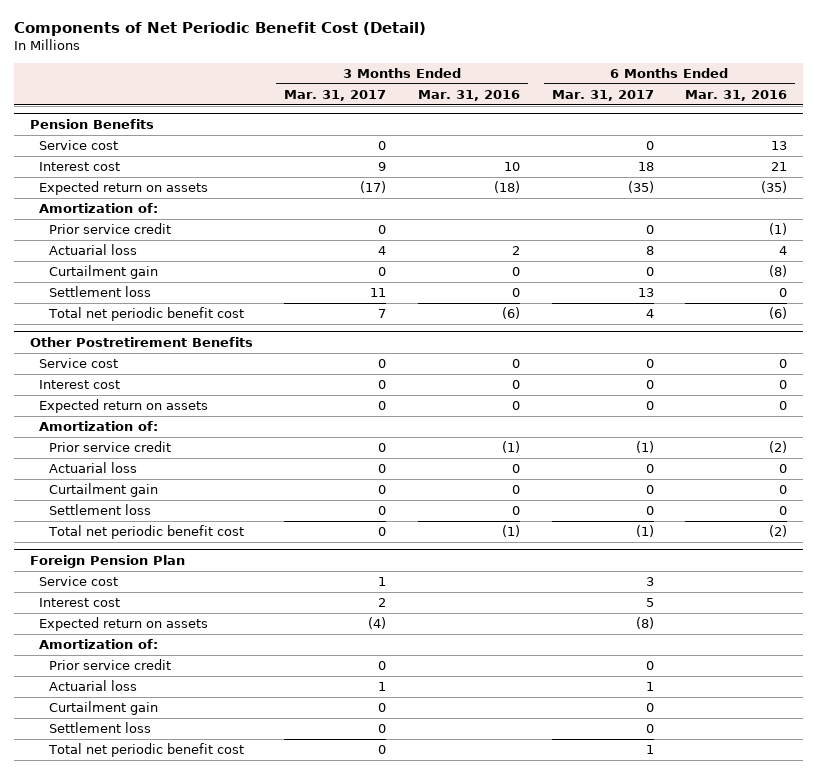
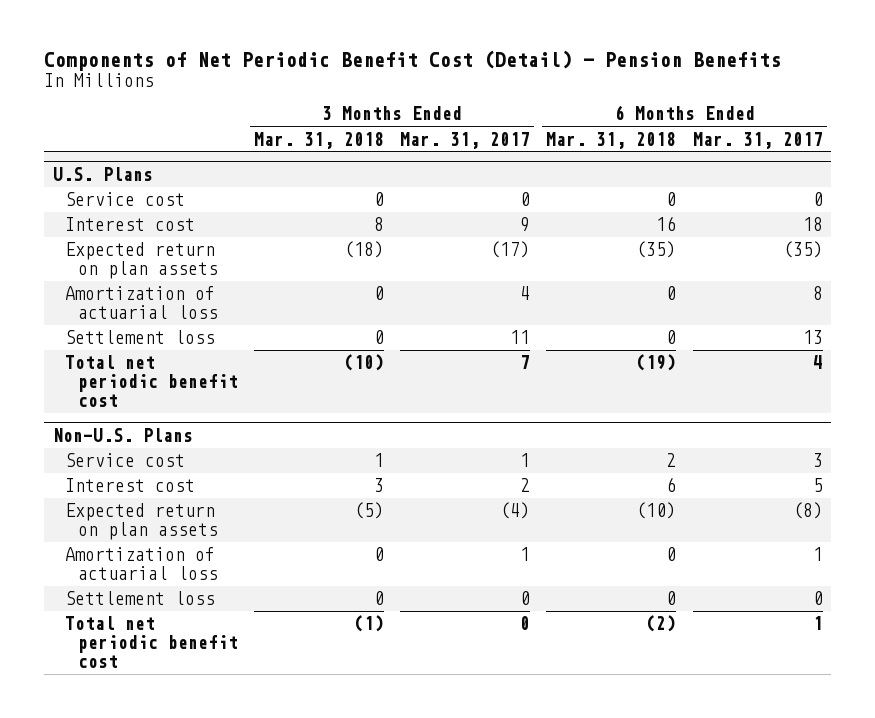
[13,22,426,37] Components of Net Periodic Benefit Cost (Detail) -> [44,50,782,72] Components of Net Periodic Benefit Cost (Detail) - Pension Benefits
[417,89,520,101] Mar. 31, 2016 -> none
[685,89,788,101] Mar. 31, 2016 -> none
none -> [254,131,385,149] Mar. 31, 2018
none -> [546,131,677,149] Mar. 31, 2018
[29,118,154,129] Pension Benefits -> none
none -> [52,166,153,181] U.S. Plans
[39,203,159,214] Amortization of: -> none
[48,223,171,235] Prior service credit -> none
[48,265,158,280] Curtailment gain -> none
[39,181,209,196] Expected return on assets -> [65,242,218,280] Expected return on plan assets
[48,244,137,256] Actuarial loss -> [65,286,218,320] Amortization of actuarial loss
[29,336,253,347] Other Postretirement Benefits -> none
[39,358,119,369] Service cost -> none
[39,380,121,390] Interest cost -> none
[39,399,209,414] Expected return on assets -> none
[39,421,159,432] Amortization of: -> none
[48,441,171,453] Prior service credit -> none
[48,462,137,474] Actuarial loss -> none
[48,483,158,498] Curtailment gain -> none
[48,504,151,516] Settlement loss -> none
[47,525,244,540] Total net periodic benefit cost -> none
[29,554,185,568] Foreign Pension Plan -> none
none -> [52,427,193,442] Non-U.S. Plans
[39,639,159,650] Amortization of: -> none
[48,659,171,671] Prior service credit -> none
[48,701,158,716] Curtailment gain -> none
[39,617,209,632] Expected return on assets -> [65,503,218,541] Expected return on plan assets
[48,680,137,692] Actuarial loss -> [65,547,218,581] Amortization of actuarial loss

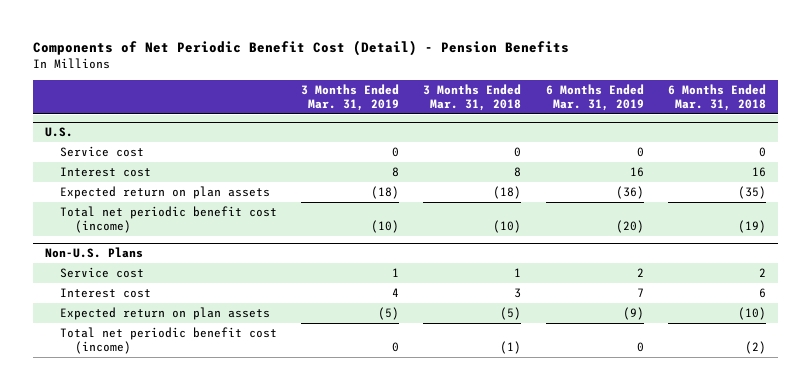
[400,131,531,149] Mar. 31, 2017 -> none
[692,131,823,149] Mar. 31, 2017 -> none
none -> [301,83,400,111] 3 Months Ended Mar. 31, 2019
none -> [545,83,644,111] 6 Months Ended Mar. 31, 2019
[52,166,153,181] U.S. Plans -> [45,127,74,138] U.S.
[65,286,218,320] Amortization of actuarial loss -> none
[65,330,216,345] Settlement loss -> none
[65,355,238,407] Total net periodic benefit cost -> [60,206,278,234] Total net periodic benefit cost (income)
[65,547,218,581] Amortization of actuarial loss -> none
[65,591,216,606] Settlement loss -> none
[65,616,238,668] Total net periodic benefit cost -> [60,327,278,355] Total net periodic benefit cost (income)

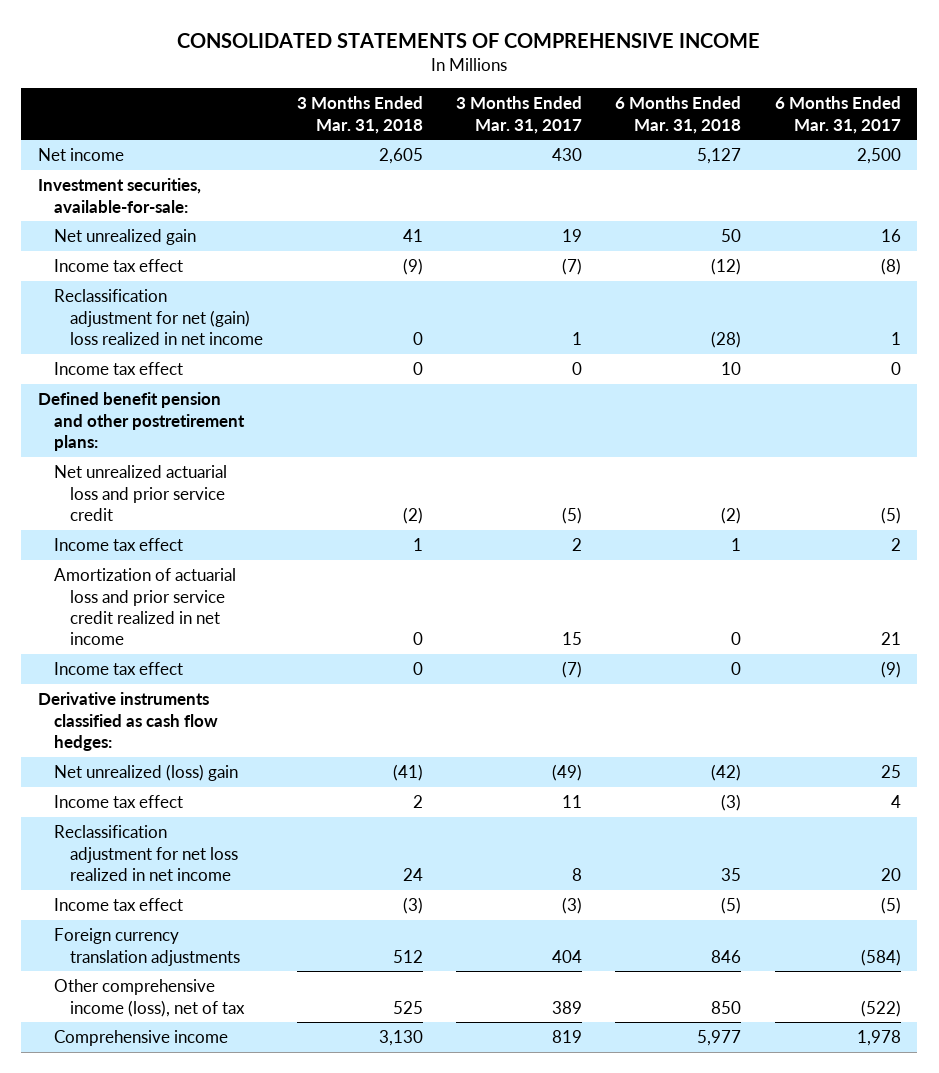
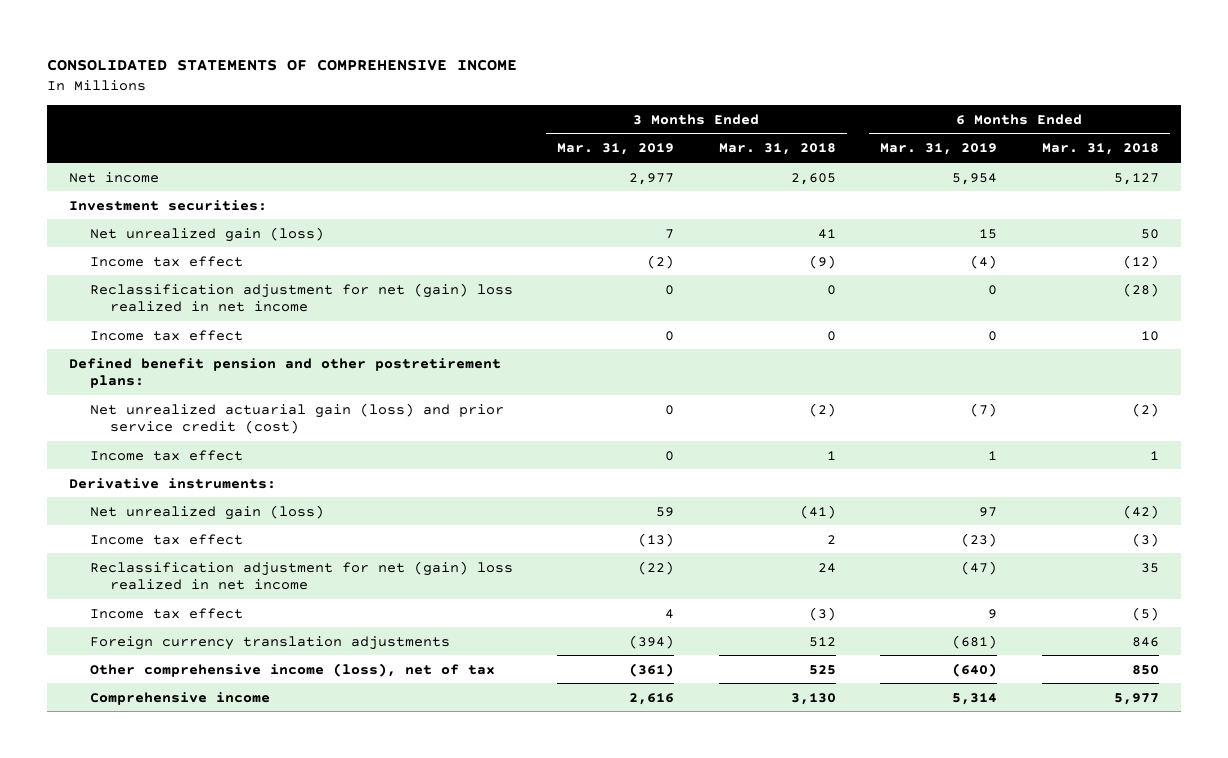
[456,96,583,134] 3 Months Ended Mar. 31, 2017 -> none
[774,96,901,134] 6 Months Ended Mar. 31, 2017 -> none
none -> [557,143,675,156] Mar. 31, 2019
none -> [880,143,998,156] Mar. 31, 2019
[38,178,202,213] Investment securities, available-for-sale: -> [69,199,268,211] Investment securities:
[54,229,197,246] Net unrealized gain -> [89,226,324,242] Net unrealized gain (loss)
[54,465,228,522] Net unrealized actuarial loss and prior service credit -> [89,402,504,434] Net unrealized actuarial gain (loss) and prior service credit (cost)
[54,568,237,646] Amortization of actuarial loss and prior service credit realized in net income -> none
[54,662,184,676] Income tax effect -> none
[38,692,219,752] Derivative instruments classified as cash flow hedges: -> [69,477,277,489] Derivative instruments:
[54,764,239,782] Net unrealized (loss) gain -> [89,504,324,520] Net unrealized gain (loss)
[54,825,239,882] Reclassification adjustment for net loss realized in net income -> [89,560,513,590] Reclassification adjustment for net (gain) loss realized in net income

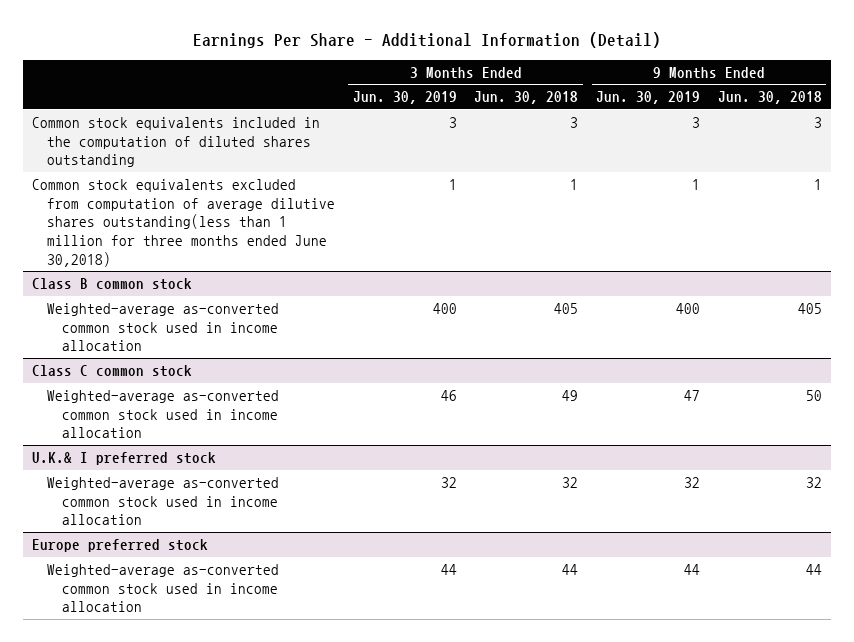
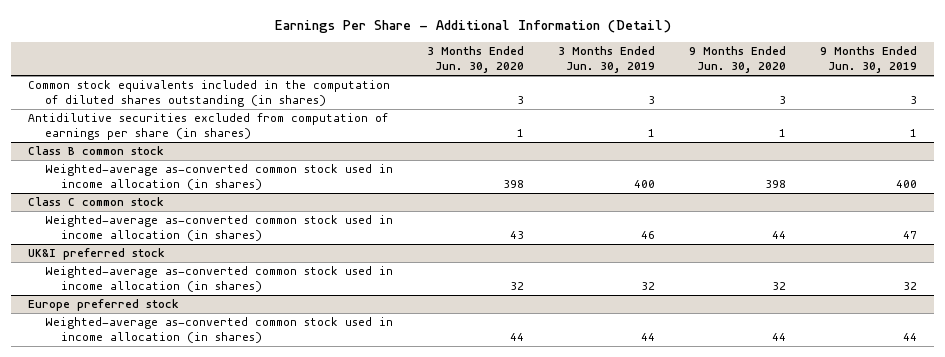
[474,91,579,105] Jun. 30, 2018 -> none
[717,91,822,105] Jun. 30, 2018 -> none
none -> [426,46,524,74] 3 Months Ended Jun. 30, 2020
none -> [689,46,787,74] 9 Months Ended Jun. 30, 2020
[31,116,320,168] Common stock equivalents included in the computation of diluted shares outstanding -> [28,80,391,108] Common stock equivalents included in the computation of diluted shares outstanding (in shares)
[31,178,335,267] Common stock equivalents excluded from computation of average dilutive shares outstanding(less than 1 million for three months ended June 30,2018) -> [28,113,389,141] Antidilutive securities excluded from computation of earnings per share (in shares)
[46,302,279,352] Weighted-average as-converted common stock used in income allocation -> [44,164,393,191] Weighted-average as-converted common stock used in income allocation (in shares)
[46,389,279,439] Weighted-average as-converted common stock used in income allocation -> [44,215,393,242] Weighted-average as-converted common stock used in income allocation (in shares)
[31,451,216,465] U.K.& I preferred stock -> [28,248,166,261] UK&I preferred stock
[46,476,279,526] Weighted-average as-converted common stock used in income allocation -> [44,266,393,293] Weighted-average as-converted common stock used in income allocation (in shares)
[46,563,279,613] Weighted-average as-converted common stock used in income allocation -> [44,317,393,344] Weighted-average as-converted common stock used in income allocation (in shares)

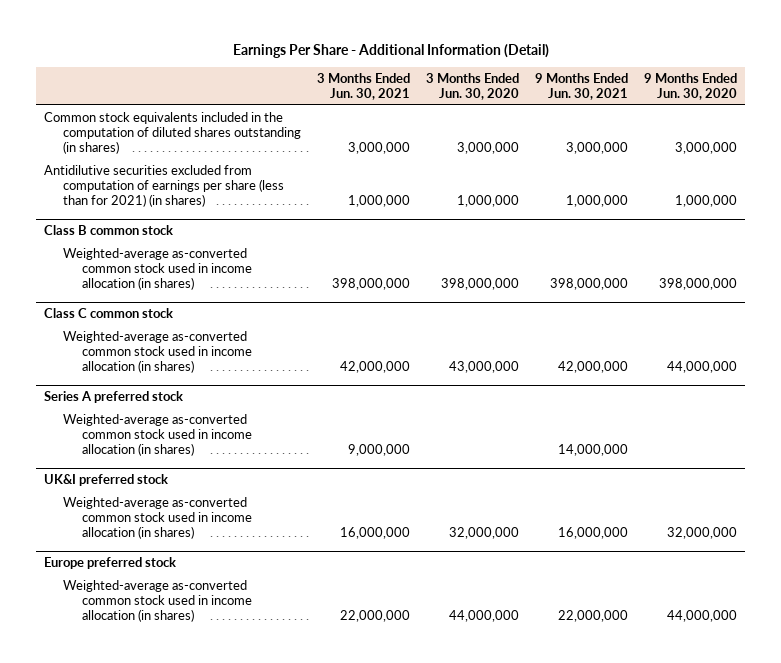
[558,46,656,74] 3 Months Ended Jun. 30, 2019 -> none
[820,46,918,74] 9 Months Ended Jun. 30, 2019 -> none
none -> [317,72,411,101] 3 Months Ended Jun. 30, 2021
none -> [535,72,629,101] 9 Months Ended Jun. 30, 2021
[516,96,524,105] 3 -> [457,142,520,155] 3,000,000
[779,96,787,105] 3 -> [675,142,738,155] 3,000,000
[28,113,389,141] Antidilutive securities excluded from computation of earnings per share (in shares) -> [43,164,285,208] Antidilutive securities excluded from computation of earnings per share (less than for 2021) (in shares)
[516,129,524,138] 1 -> [457,195,520,208] 1,000,000
[779,129,787,138] 1 -> [675,195,738,208] 1,000,000
[502,180,524,189] 398 -> [441,278,520,291] 398,000,000
[765,180,787,189] 398 -> [659,278,738,291] 398,000,000
[509,231,524,240] 43 -> [449,361,520,374] 43,000,000
[772,231,787,240] 44 -> [667,361,738,374] 44,000,000
none -> [43,391,183,404] Series A preferred stock
none -> [63,413,253,457] Weighted-average as-converted common stock used in income allocation (in shares)
[509,282,524,291] 32 -> [449,527,520,540] 32,000,000
[772,282,787,291] 32 -> [667,527,738,540] 32,000,000
[509,333,524,342] 44 -> [449,610,520,623] 44,000,000
[772,333,787,342] 44 -> [667,610,738,623] 44,000,000

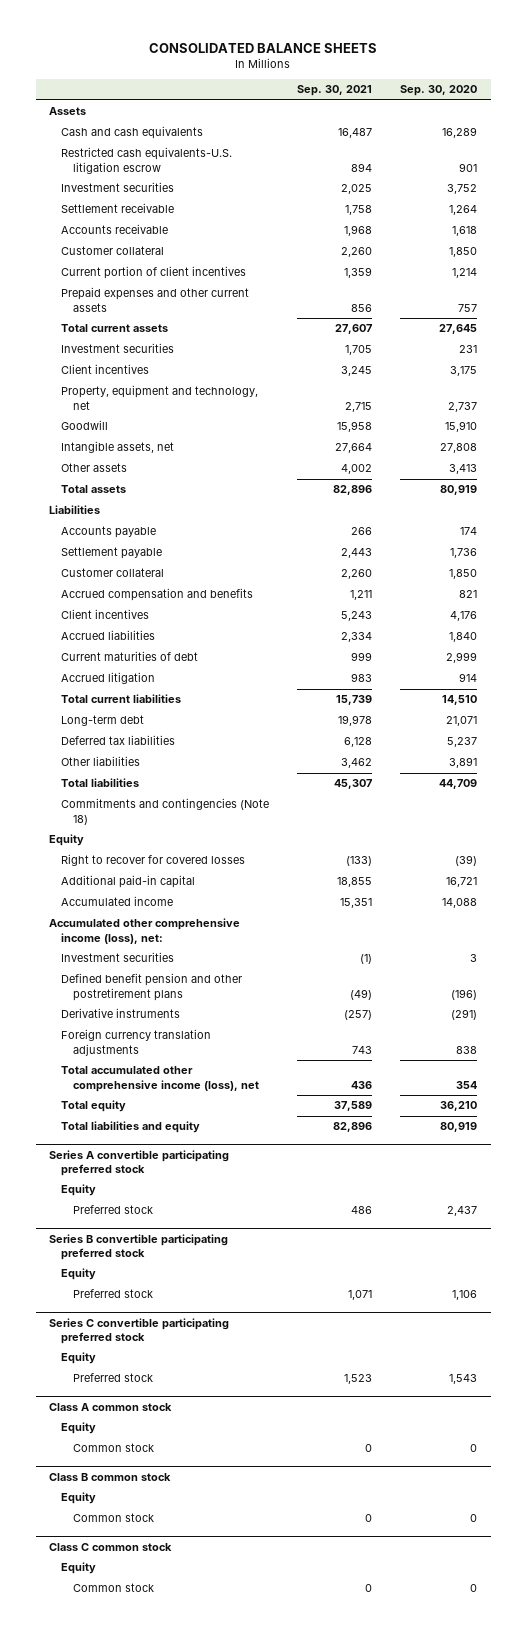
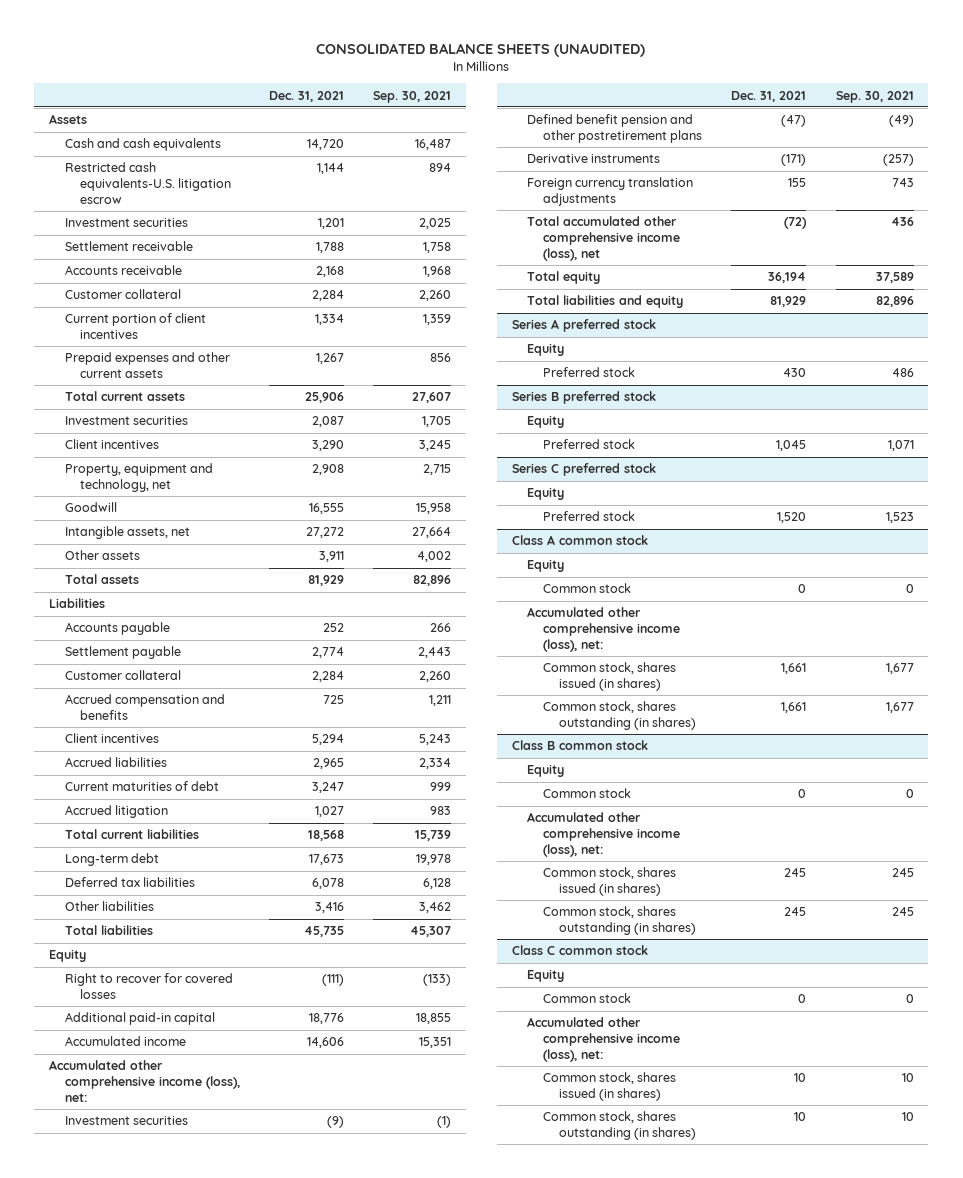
[149,42,378,53] CONSOLIDATED BALANCE SHEETS -> [316,42,646,57] CONSOLIDATED BALANCE SHEETS (UNAUDITED)
[399,85,477,97] Sep. 30, 2020 -> none
none -> [268,90,344,102] Dec. 31, 2021
[61,798,270,825] Commitments and contingencies (Note 18) -> none
[49,1149,230,1176] Series A convertible participating preferred stock -> [511,319,656,333] Series A preferred stock
[49,1233,229,1260] Series B convertible participating preferred stock -> [511,391,656,405] Series B preferred stock
[49,1317,230,1344] Series C convertible participating preferred stock -> [511,463,656,477] Series C preferred stock
none -> [527,607,680,652] Accumulated other comprehensive income (loss), net:
none -> [542,662,676,691] Common stock, shares issued (in shares)
none -> [542,701,696,730] Common stock, shares outstanding (in shares)
none -> [527,812,680,857] Accumulated other comprehensive income (loss), net:
none -> [542,867,676,896] Common stock, shares issued (in shares)
none -> [542,906,696,935] Common stock, shares outstanding (in shares)
none -> [527,1017,680,1062] Accumulated other comprehensive income (loss), net:
none -> [542,1072,676,1101] Common stock, shares issued (in shares)
none -> [542,1111,696,1140] Common stock, shares outstanding (in shares)

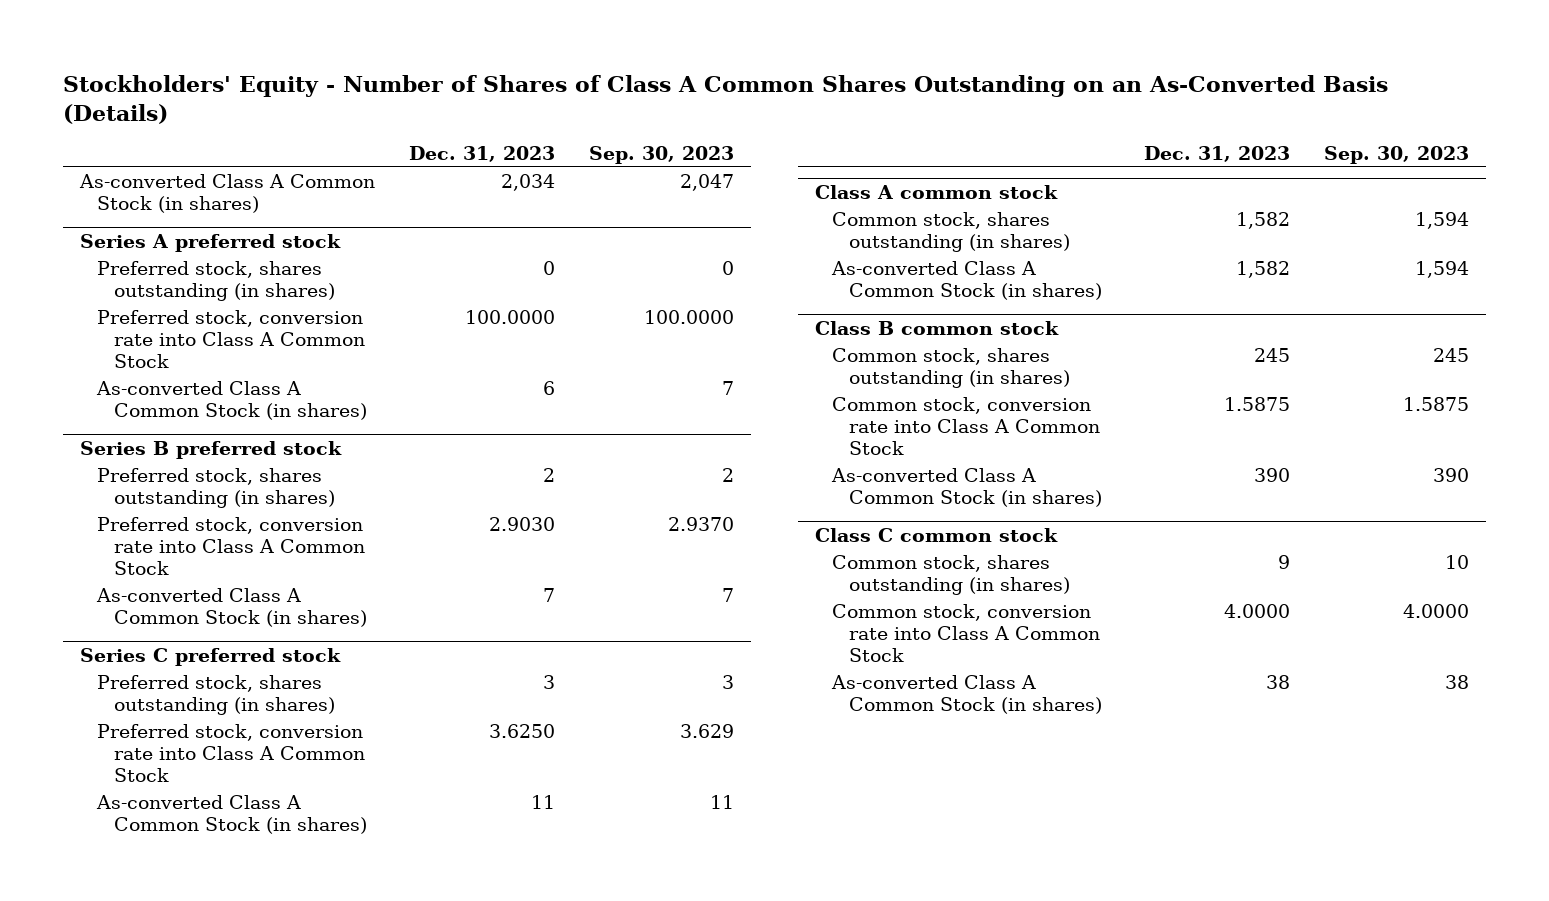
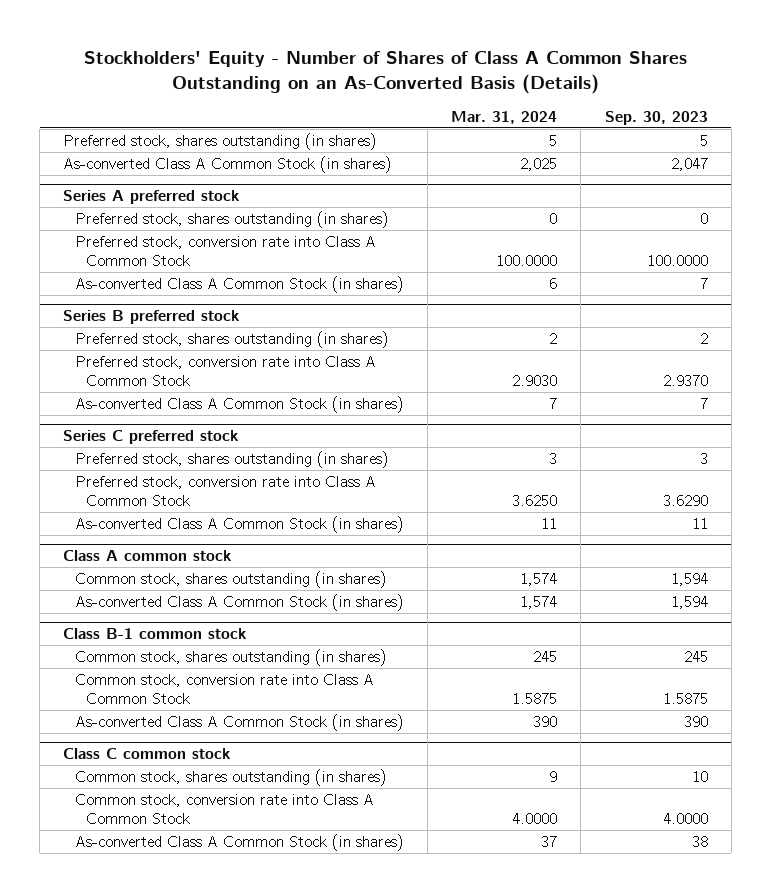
[409,145,556,162] Dec. 31, 2023 -> none
none -> [451,111,558,125] Mar. 31, 2024
none -> [63,132,378,150] Preferred stock, shares outstanding (in shares)
[680,724,735,739] 3.629 -> [662,494,708,506] 3.6290
[814,321,1059,336] Class B common stock -> [63,628,248,640] Class B-1 common stock

